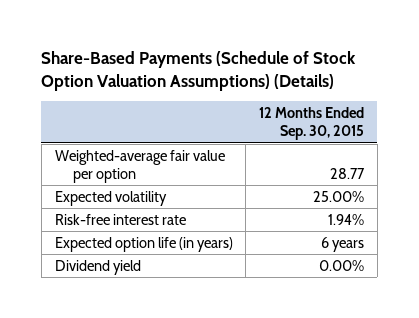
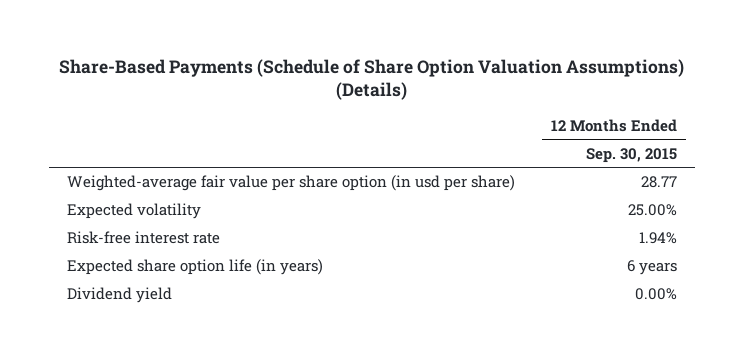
[41,51,357,91] Share-Based Payments (Schedule of Stock Option Valuation Assumptions) (Details) -> [59,58,685,101] Share-Based Payments (Schedule of Share Option Valuation Assumptions) (Details)
[54,149,225,183] Weighted-average fair value per option -> [67,175,516,192] Weighted-average fair value per share option (in usd per share)
[54,236,233,252] Expected option life (in years) -> [67,259,324,276] Expected share option life (in years)

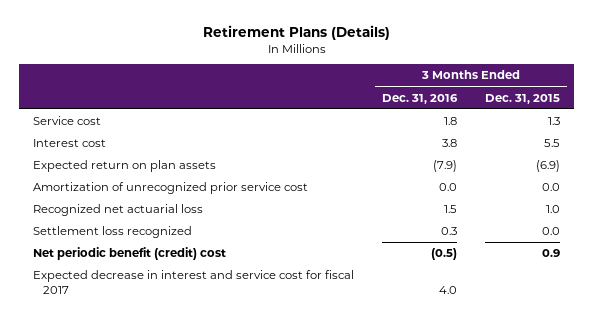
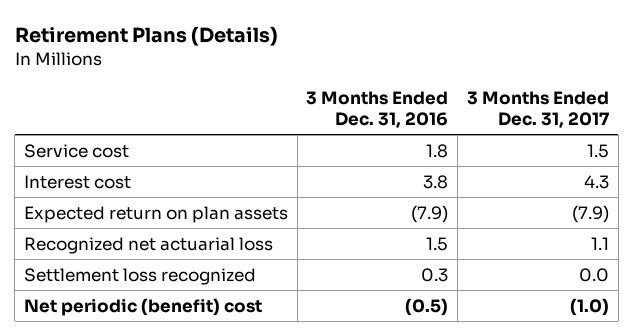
[485,93,561,104] Dec. 31, 2015 -> none
none -> [466,90,609,128] 3 Months Ended Dec. 31, 2017
[32,182,308,195] Amortization of unrecognized prior service cost -> none
[32,270,354,294] Expected decrease in interest and service cost for fiscal 2017 -> none
[32,247,226,261] Net periodic benefit (credit) cost -> [24,298,263,317] Net periodic (benefit) cost

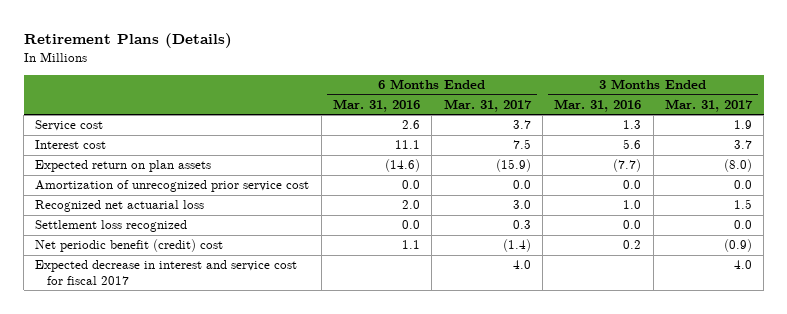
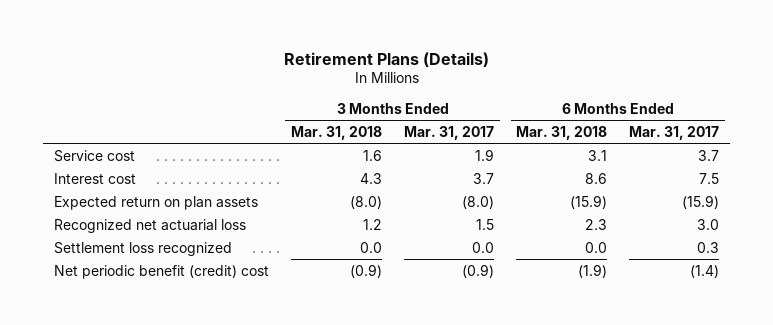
[333,98,421,112] Mar. 31, 2016 -> none
[554,98,642,112] Mar. 31, 2016 -> none
none -> [291,125,383,140] Mar. 31, 2018
none -> [516,125,608,140] Mar. 31, 2018
[35,180,310,193] Amortization of unrecognized prior service cost -> none
[35,260,298,285] Expected decrease in interest and service cost for fiscal 2017 -> none

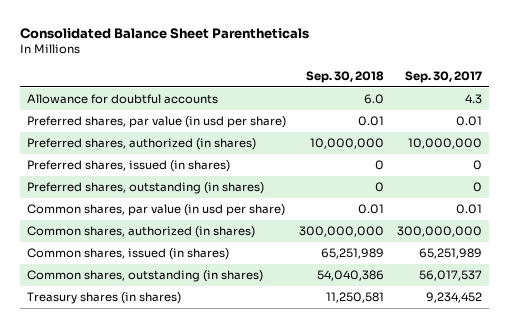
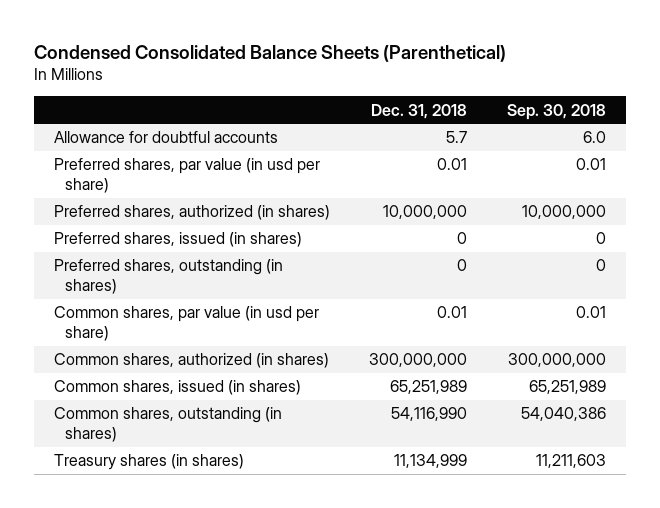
[20,27,310,39] Consolidated Balance Sheet Parentheticals -> [33,44,506,62] Condensed Consolidated Balance Sheets (Parenthetical)
[405,70,483,83] Sep. 30, 2017 -> none
none -> [371,103,468,119] Dec. 31, 2018
[325,292,384,304] 11,250,581 -> [536,454,607,469] 11,211,603

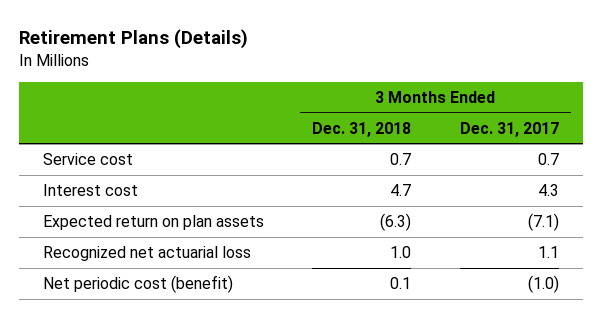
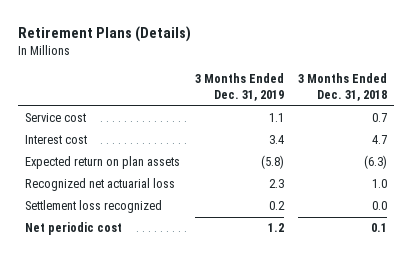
[459,121,559,137] Dec. 31, 2017 -> none
none -> [194,72,284,102] 3 Months Ended Dec. 31, 2019
none -> [25,200,163,214] Settlement loss recognized
[42,275,233,294] Net periodic cost (benefit) -> [25,222,123,236] Net periodic cost

